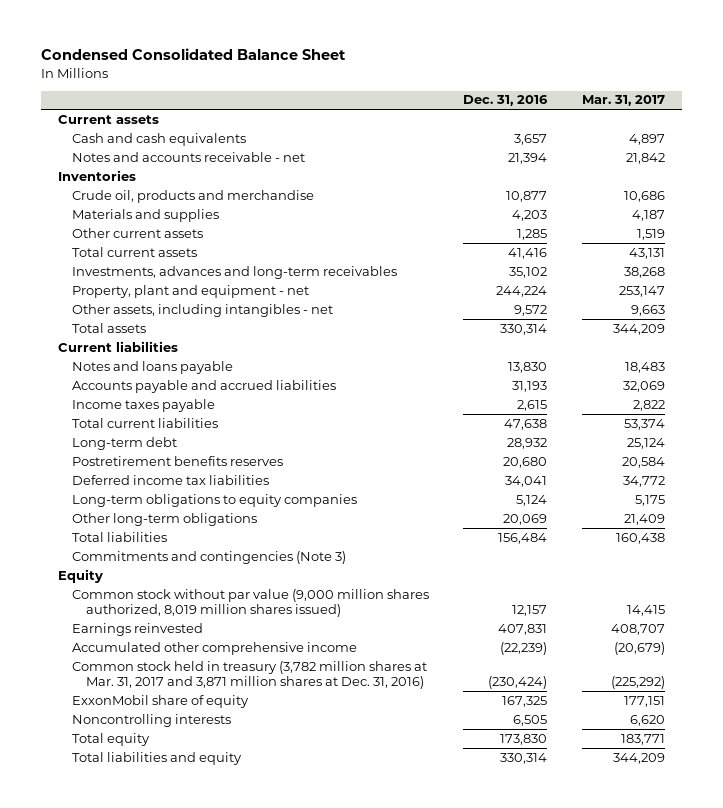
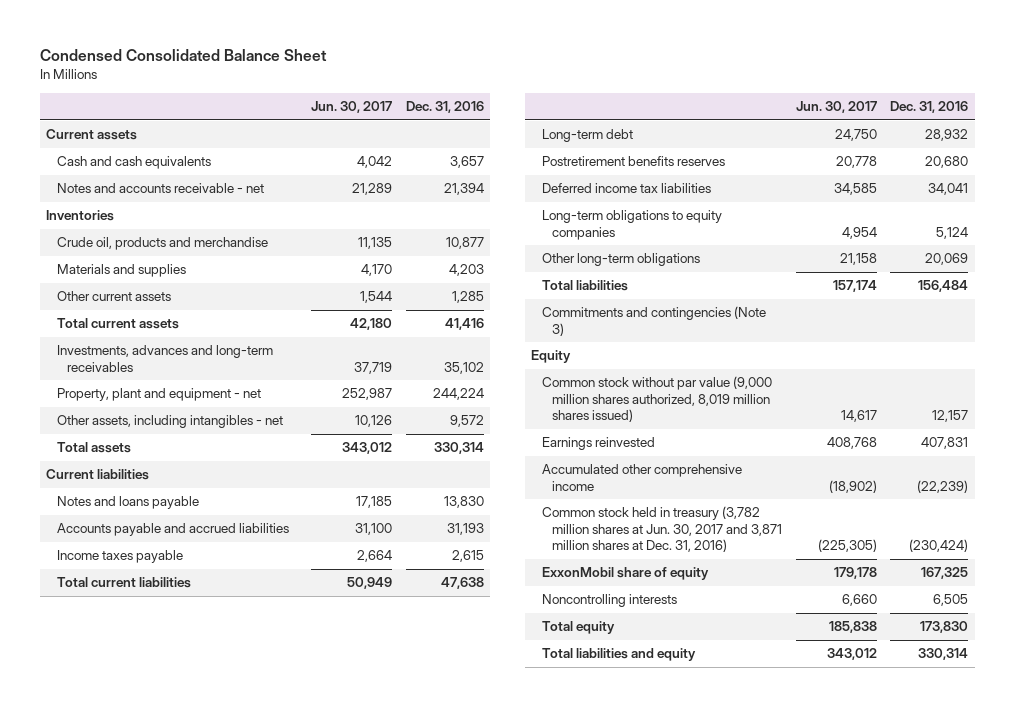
[582,95,666,107] Mar. 31, 2017 -> none
none -> [310,101,392,114] Jun. 30, 2017
[71,660,427,690] Common stock held in treasury (3,782 million shares at Mar. 31, 2017 and 3,871 million shares at Dec. 31, 2016) -> [541,506,782,553] Common stock held in treasury (3,782 million shares at Jun. 30, 2017 and 3,871 million shares at Dec. 31, 2016)

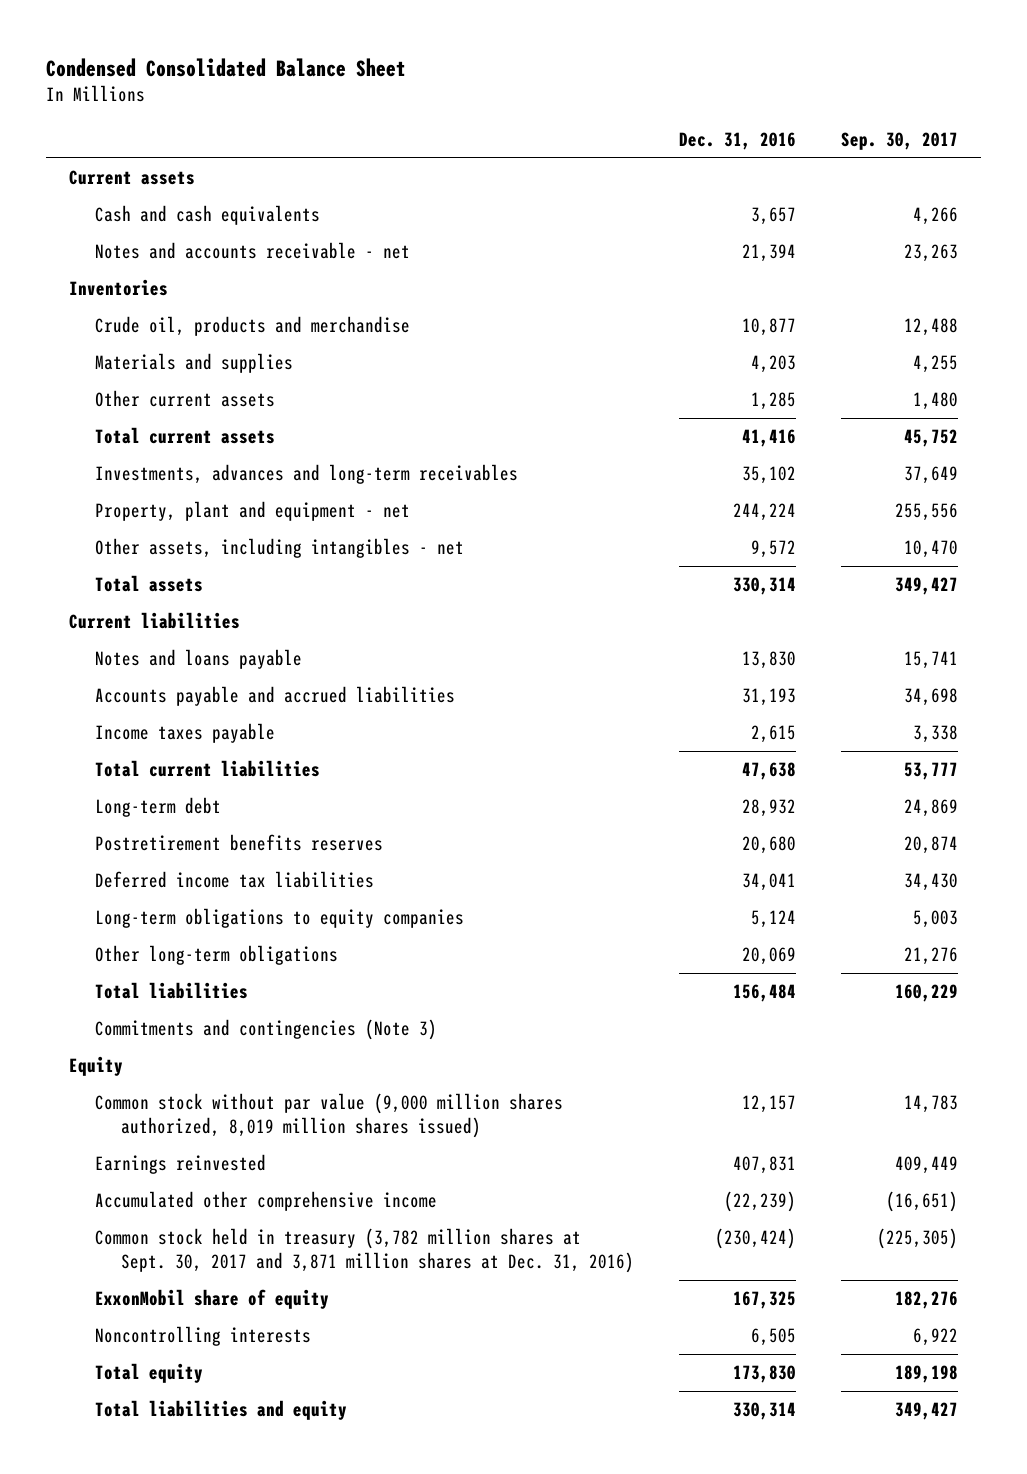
[310,101,392,114] Jun. 30, 2017 -> none
none -> [841,131,959,150] Sep. 30, 2017
[541,506,782,553] Common stock held in treasury (3,782 million shares at Jun. 30, 2017 and 3,871 million shares at Dec. 31, 2016) -> [94,1228,634,1273] Common stock held in treasury (3,782 million shares at Sept. 30, 2017 and 3,871 million shares at Dec. 31, 2016)

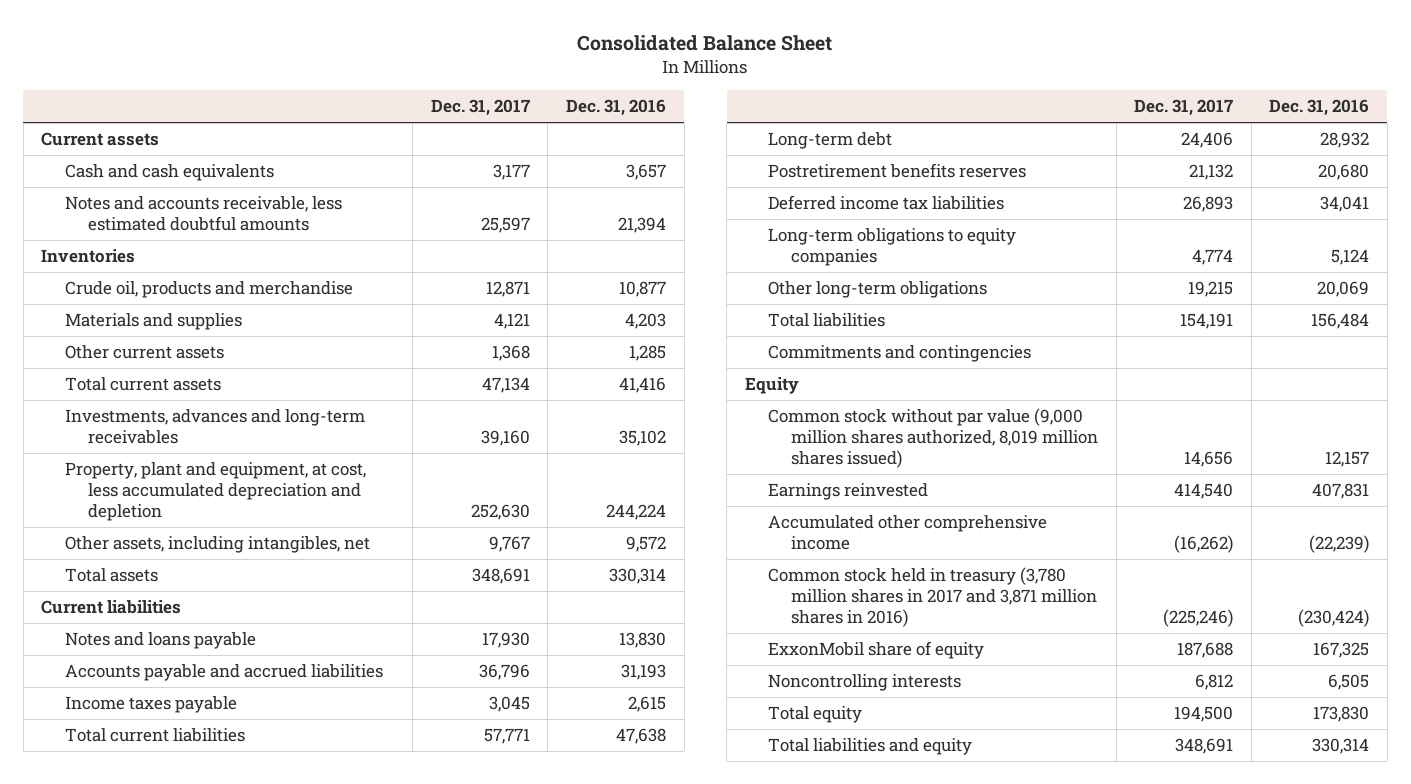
[46,57,407,77] Condensed Consolidated Balance Sheet -> [577,34,833,51] Consolidated Balance Sheet
[841,131,959,150] Sep. 30, 2017 -> none
none -> [430,99,530,117] Dec. 31, 2017
[94,242,410,260] Notes and accounts receivable - net -> [64,196,342,232] Notes and accounts receivable, less estimated doubtful amounts
[94,501,410,522] Property, plant and equipment - net -> [64,462,366,521] Property, plant and equipment, at cost, less accumulated depreciation and depletion
[94,538,464,559] Other assets, including intangibles - net -> [64,536,370,554] Other assets, including intangibles, net
[94,1019,437,1041] Commitments and contingencies (Note 3) -> [767,345,1031,363] Commitments and contingencies
[94,1228,634,1273] Common stock held in treasury (3,782 million shares at Sept. 30, 2017 and 3,871 million shares at Dec. 31, 2016) -> [767,567,1098,627] Common stock held in treasury (3,780 million shares in 2017 and 3,871 million shares in 2016)

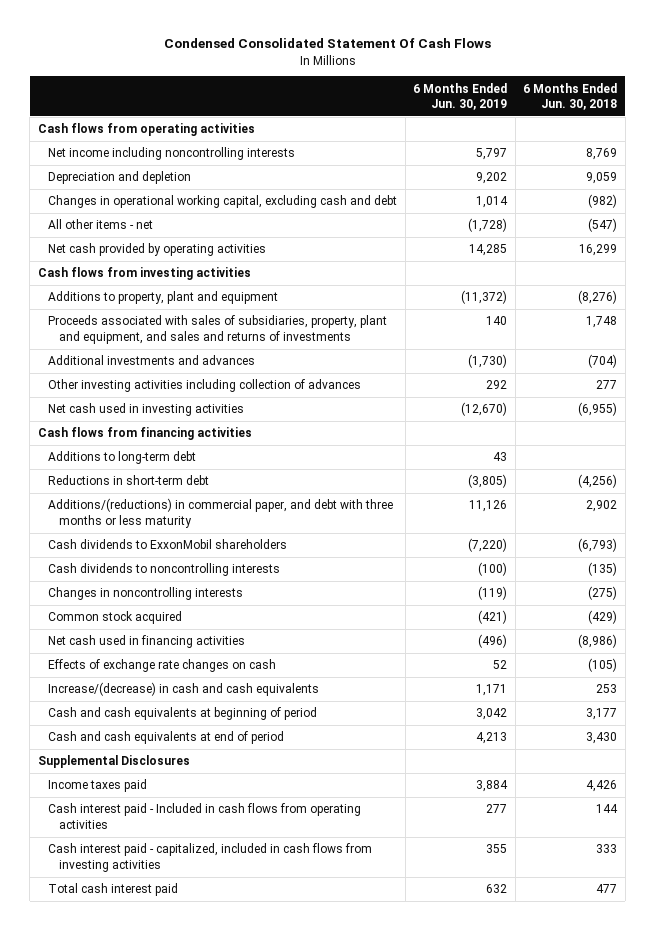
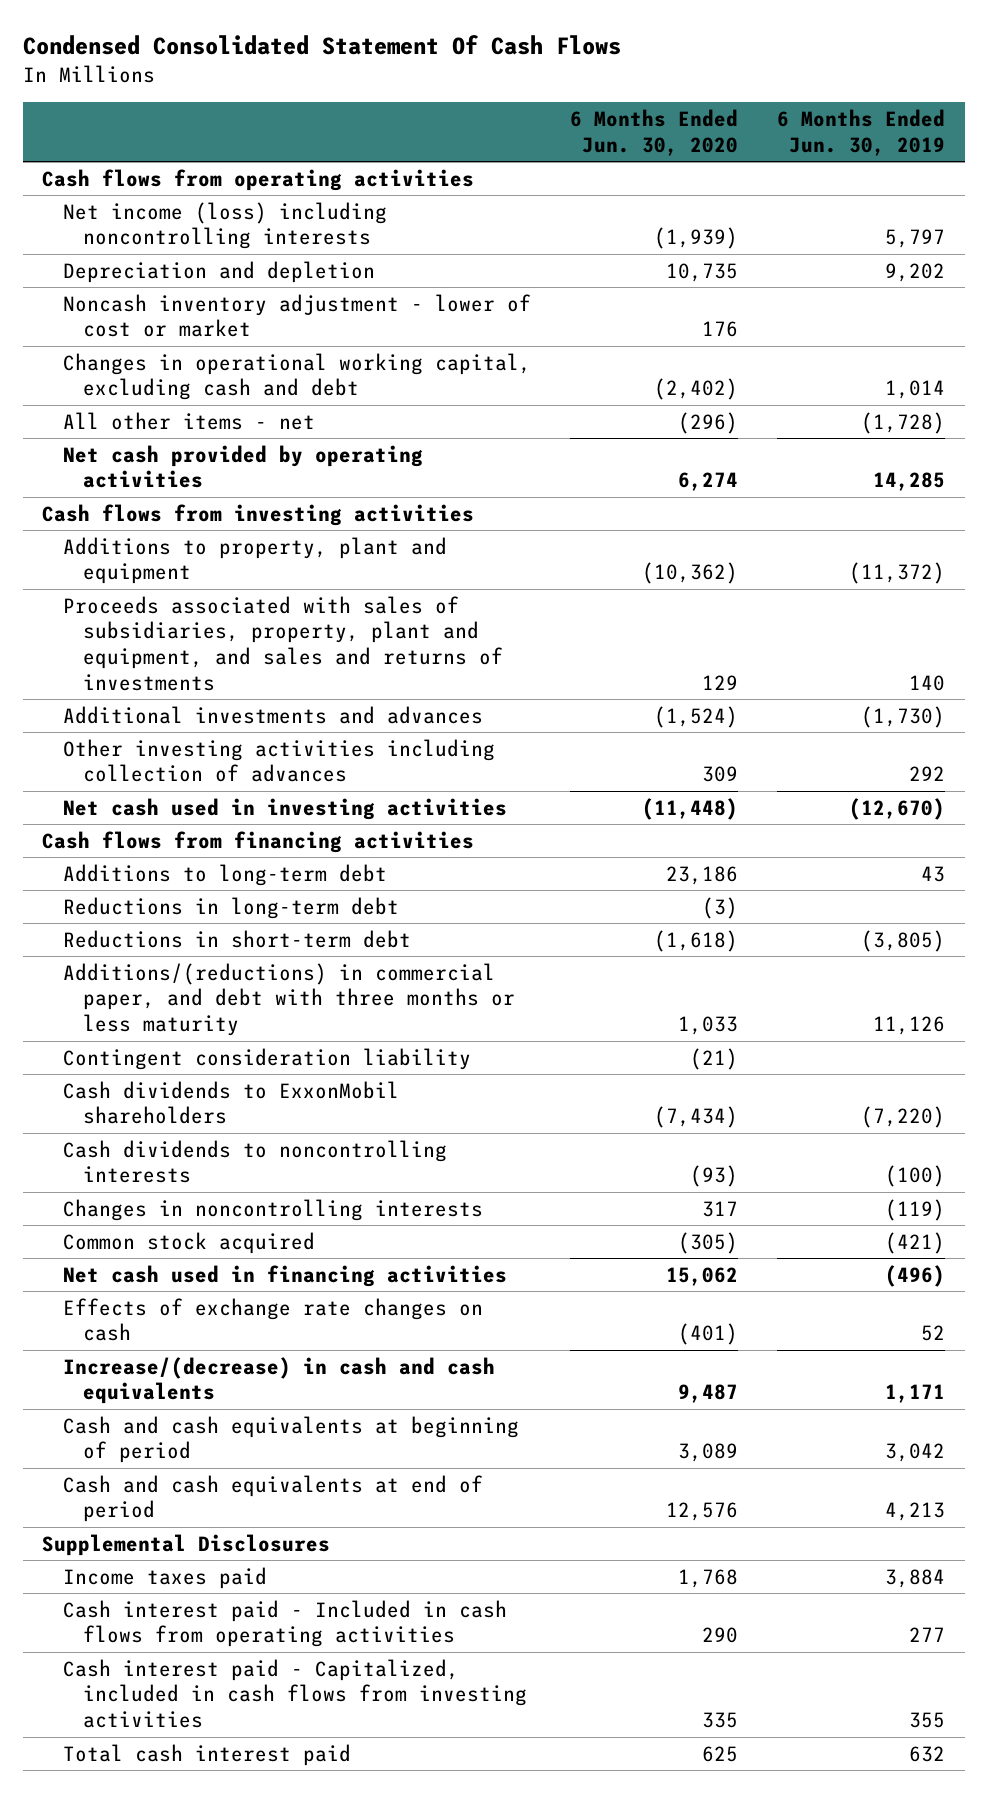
[523,82,618,111] 6 Months Ended Jun. 30, 2018 -> none
none -> [569,109,738,156] 6 Months Ended Jun. 30, 2020
[48,147,296,161] Net income including noncontrolling interests -> [62,201,387,250] Net income (loss) including noncontrolling interests
none -> [62,293,531,338] Noncash inventory adjustment - lower of cost or market
none -> [62,896,399,919] Reductions in long-term debt
none -> [62,1047,471,1070] Contingent consideration liability
[48,843,373,872] Cash interest paid - capitalized, included in cash flows from investing activities -> [62,1658,527,1729] Cash interest paid - Capitalized, included in cash flows from investing activities

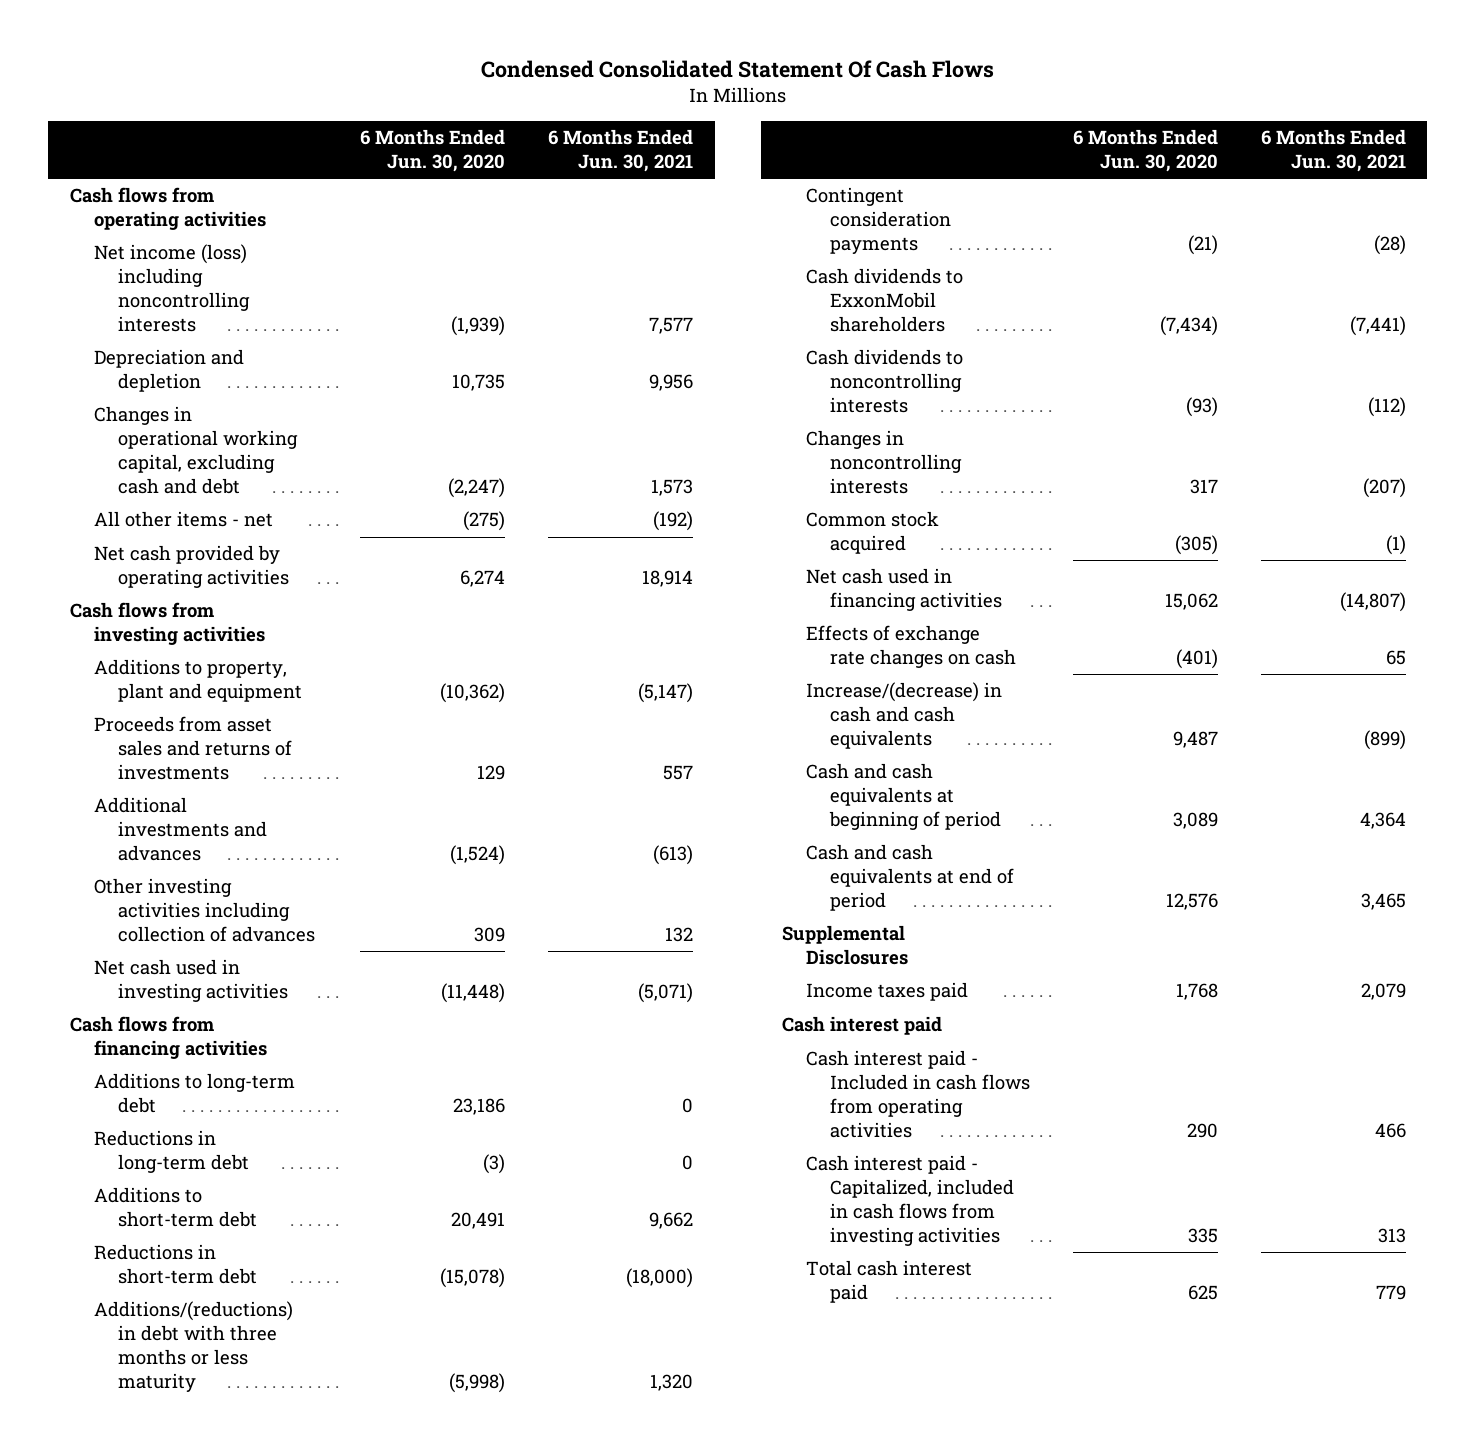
[776,109,945,156] 6 Months Ended Jun. 30, 2019 -> none
none -> [548,129,694,173] 6 Months Ended Jun. 30, 2021
[62,293,531,338] Noncash inventory adjustment - lower of cost or market -> none
[653,378,738,401] (2,402) -> [448,477,506,498] (2,247)
[677,411,738,434] (296) -> [463,511,506,532] (275)
[62,595,503,691] Proceeds associated with sales of subsidiaries, property, plant and equipment, and sales and returns of investments -> [93,716,292,781] Proceeds from asset sales and returns of investments
none -> [93,1187,257,1228] Additions to short-term debt
[653,929,738,952] (1,618) -> [440,1268,506,1289] (15,078)
[62,962,515,1037] Additions/(reductions) in commercial paper, and debt with three months or less maturity -> [93,1301,293,1392] Additions/(reductions) in debt with three months or less maturity
[677,1016,738,1036] 1,033 -> [449,1372,506,1393] (5,998)
[62,1047,471,1070] Contingent consideration liability -> [806,187,952,255] Contingent consideration payments
none -> [782,1016,943,1036] Cash interest paid

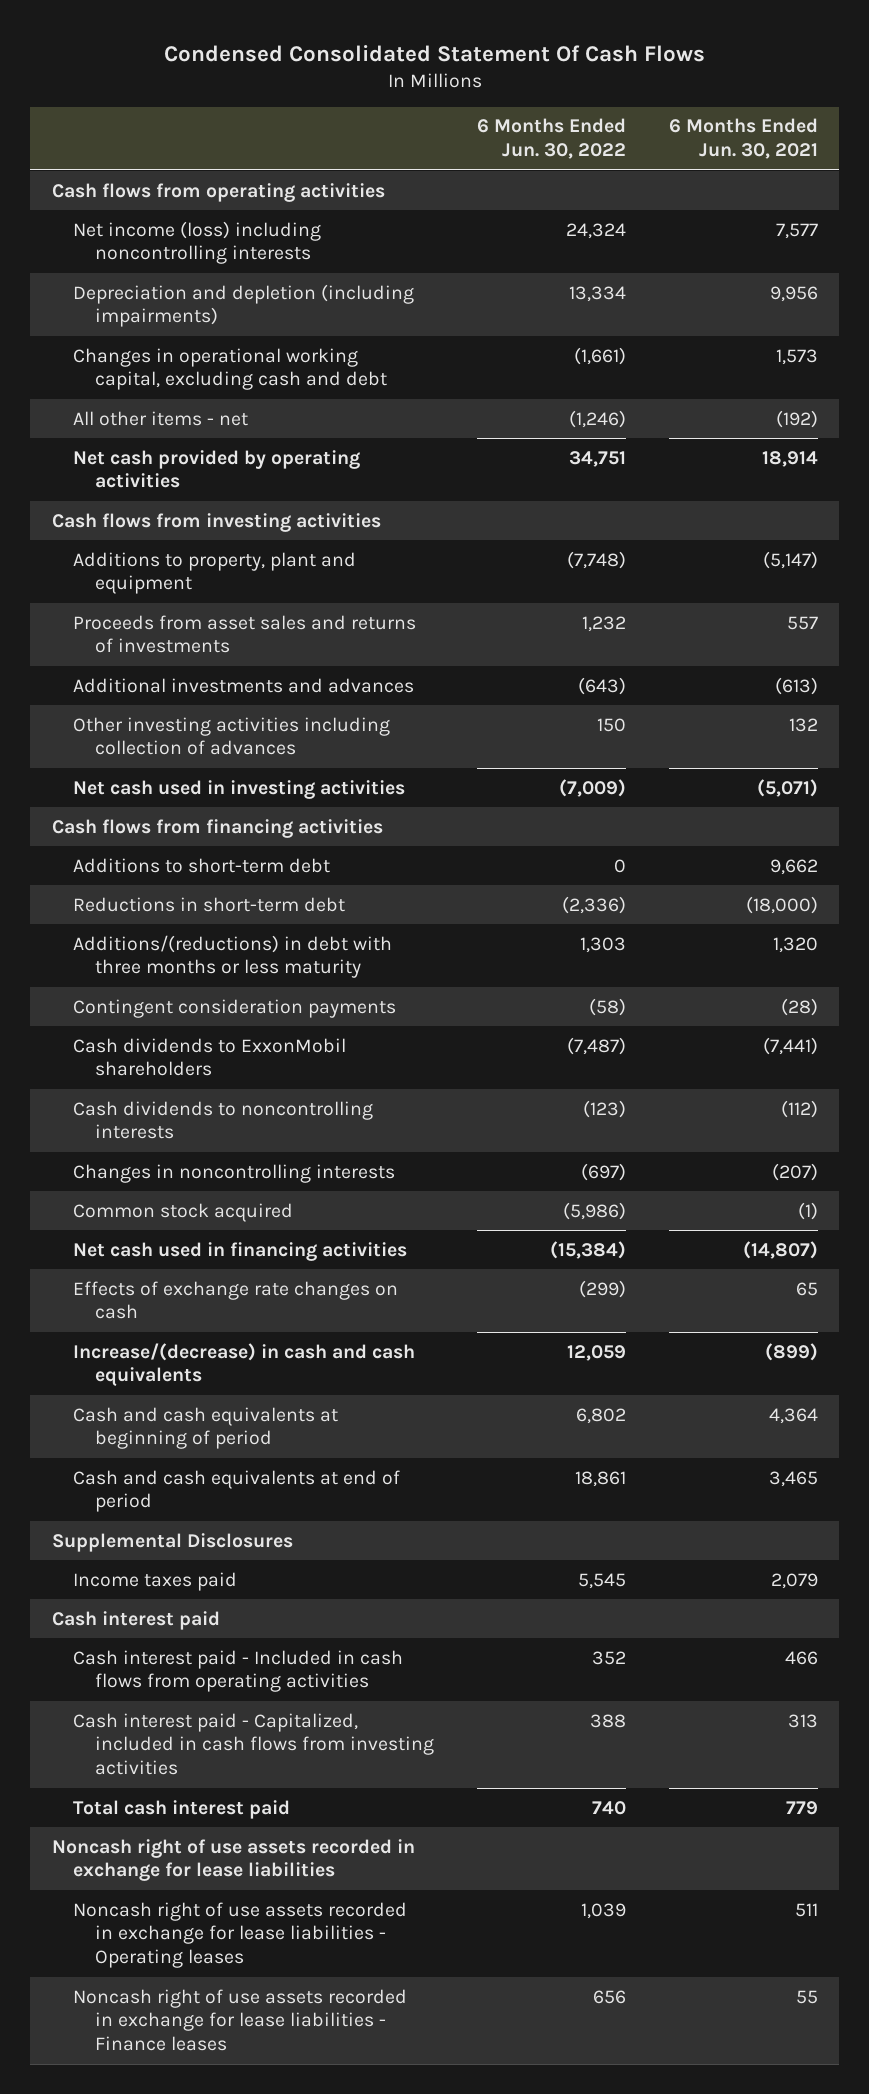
[360,129,506,173] 6 Months Ended Jun. 30, 2020 -> none
none -> [476,118,626,160] 6 Months Ended Jun. 30, 2022
[93,349,244,393] Depreciation and depletion -> [73,283,415,328] Depreciation and depletion (including impairments)
[93,1073,295,1114] Additions to long-term debt -> none
[93,1130,249,1174] Reductions in long-term debt -> none
none -> [51,1838,415,1882] Noncash right of use assets recorded in exchange for lease liabilities
none -> [73,1901,408,1969] Noncash right of use assets recorded in exchange for lease liabilities - Operating leases
none -> [73,1988,408,2052] Noncash right of use assets recorded in exchange for lease liabilities - Finance leases

